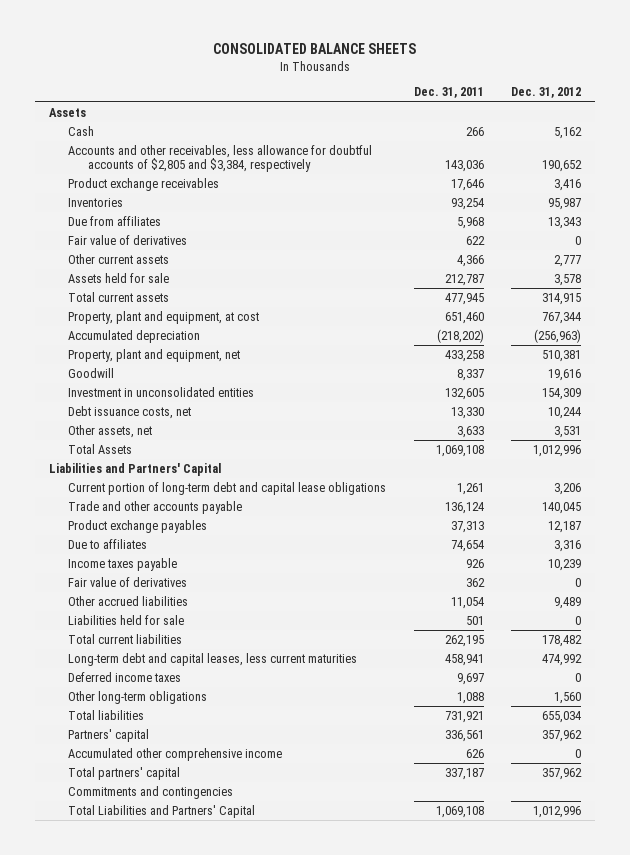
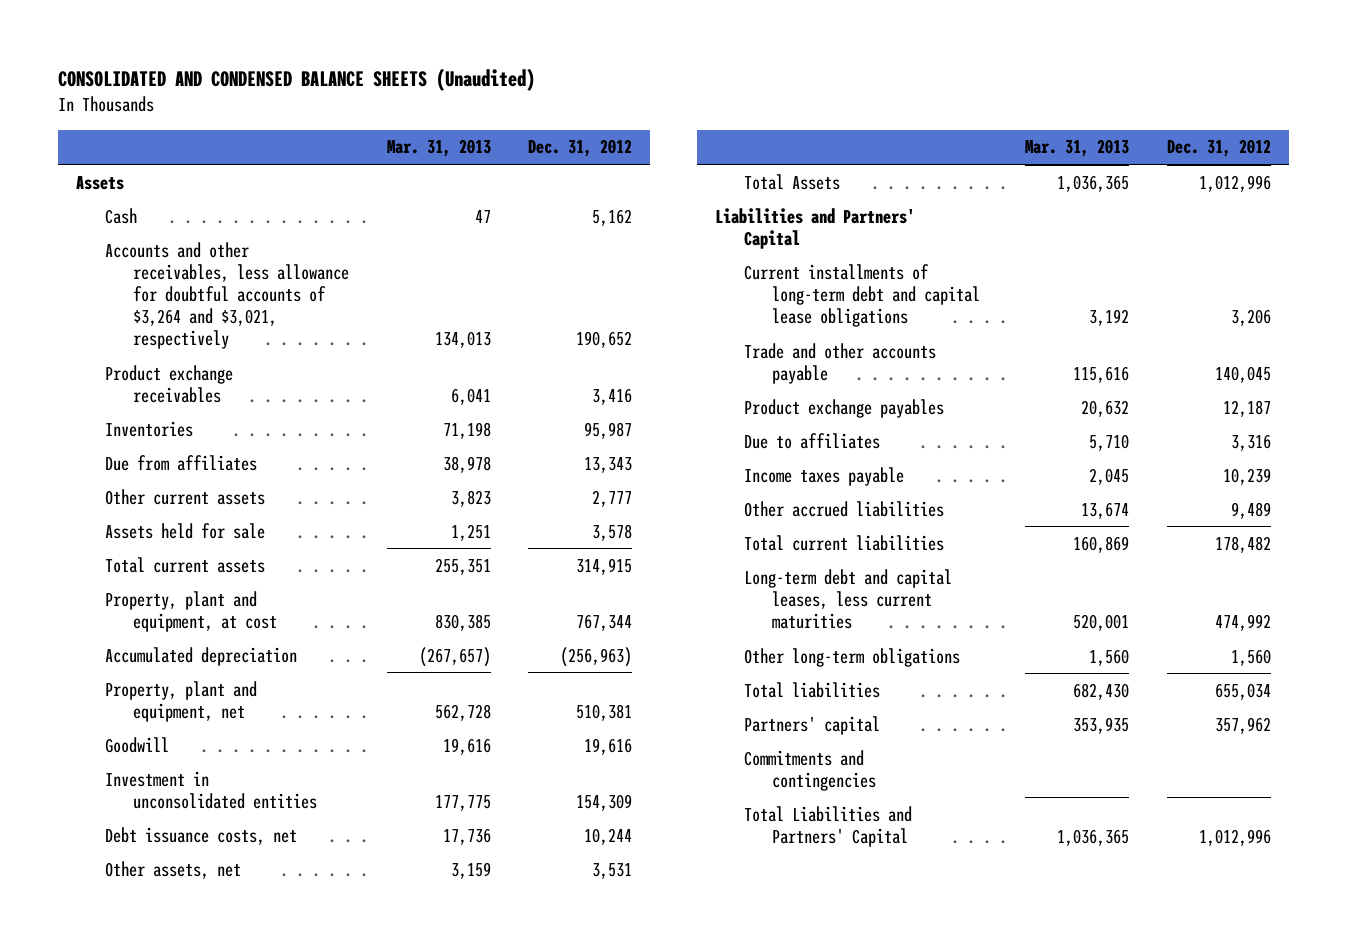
[213,42,417,54] CONSOLIDATED BALANCE SHEETS -> [57,68,535,92] CONSOLIDATED AND CONDENSED BALANCE SHEETS (Unaudited)
[413,87,484,99] Dec. 31, 2011 -> none
none -> [386,139,491,158] Mar. 31, 2013
[68,144,373,173] Accounts and other receivables, less allowance for doubtful accounts of $2,805 and $3,384, respectively -> [104,241,350,349] Accounts and other receivables, less allowance for doubtful accounts of $3,264 and $3,021, respectively
[68,234,188,245] Fair value of derivatives -> none
[68,481,387,495] Current portion of long-term debt and capital lease obligations -> [743,263,981,327] Current installments of long-term debt and capital lease obligations
[68,576,188,587] Fair value of derivatives -> none
[68,614,185,625] Liabilities held for sale -> none
[68,671,182,682] Deferred income taxes -> none
[68,747,283,761] Accumulated other comprehensive income -> none
[68,766,181,780] Total partners' capital -> none

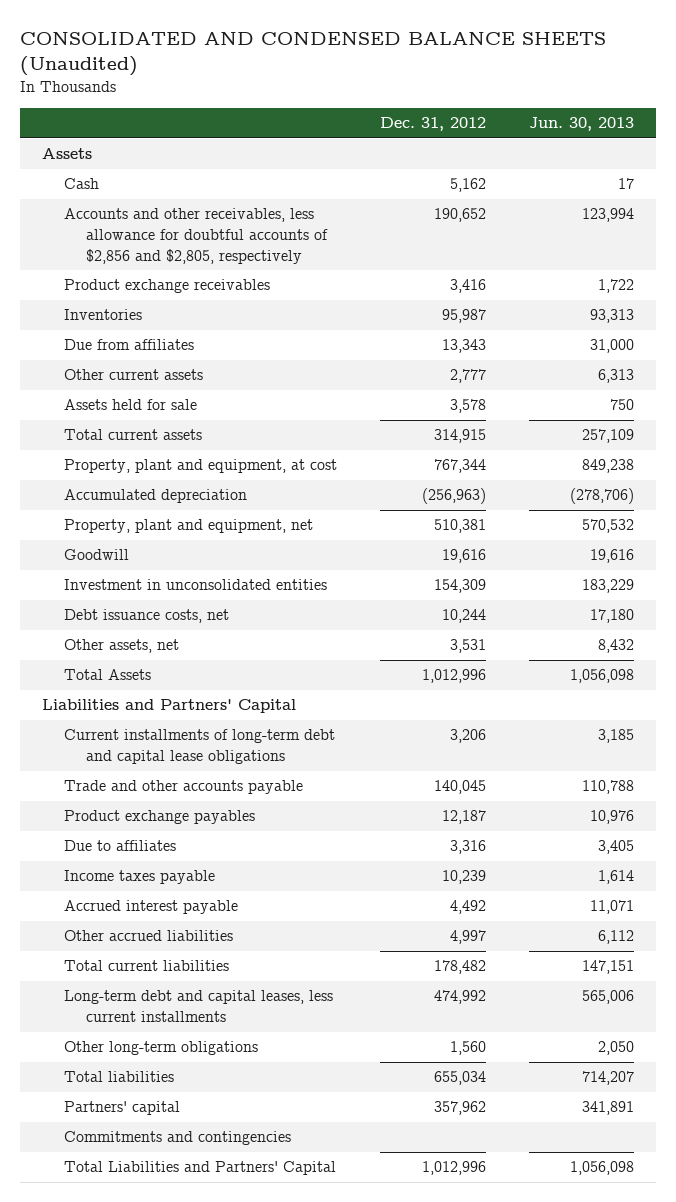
[386,139,491,158] Mar. 31, 2013 -> none
none -> [529,117,635,132] Jun. 30, 2013
[104,241,350,349] Accounts and other receivables, less allowance for doubtful accounts of $3,264 and $3,021, respectively -> [63,208,329,264] Accounts and other receivables, less allowance for doubtful accounts of $2,856 and $2,805, respectively
none -> [63,900,238,915] Accrued interest payable
[1230,501,1271,519] 9,489 -> [450,930,487,945] 4,997
[743,568,952,629] Long-term debt and capital leases, less current maturities -> [63,990,333,1023] Long-term debt and capital leases, less current installments

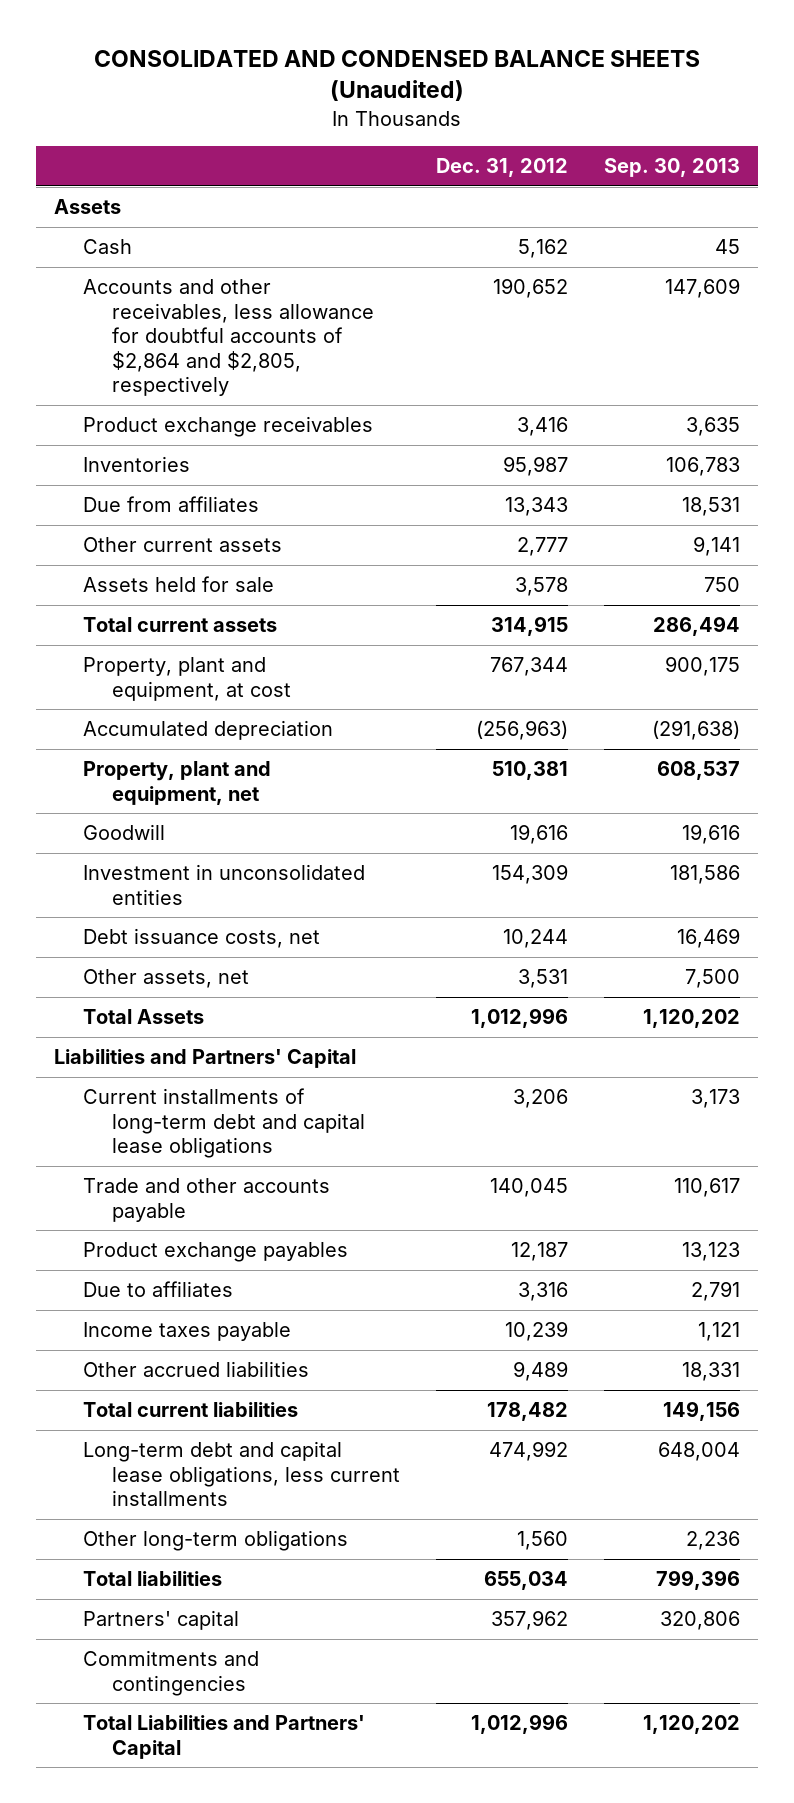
[529,117,635,132] Jun. 30, 2013 -> none
none -> [604,158,741,178] Sep. 30, 2013
[63,208,329,264] Accounts and other receivables, less allowance for doubtful accounts of $2,856 and $2,805, respectively -> [82,279,374,397] Accounts and other receivables, less allowance for doubtful accounts of $2,864 and $2,805, respectively
[63,900,238,915] Accrued interest payable -> none
[450,930,487,945] 4,997 -> [512,1361,568,1382] 9,489
[63,990,333,1023] Long-term debt and capital leases, less current installments -> [82,1441,400,1507] Long-term debt and capital lease obligations, less current installments

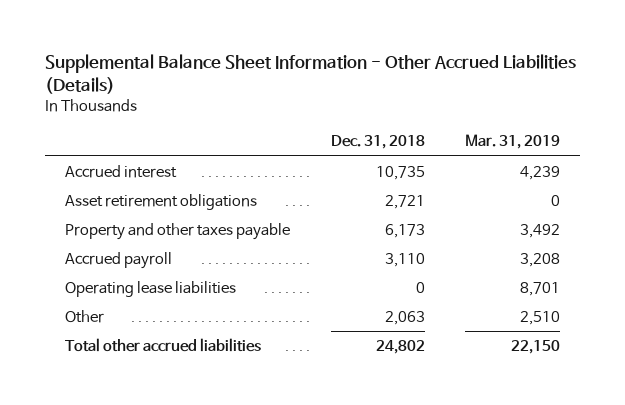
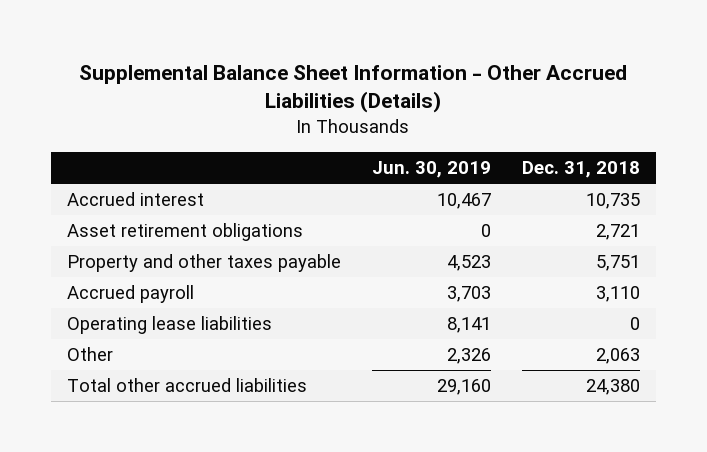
[464,134,560,150] Mar. 31, 2019 -> none
none -> [371,160,491,178] Jun. 30, 2019
[384,224,425,239] 6,173 -> [596,255,641,272] 5,751
[375,340,425,355] 24,802 -> [586,379,641,396] 24,380

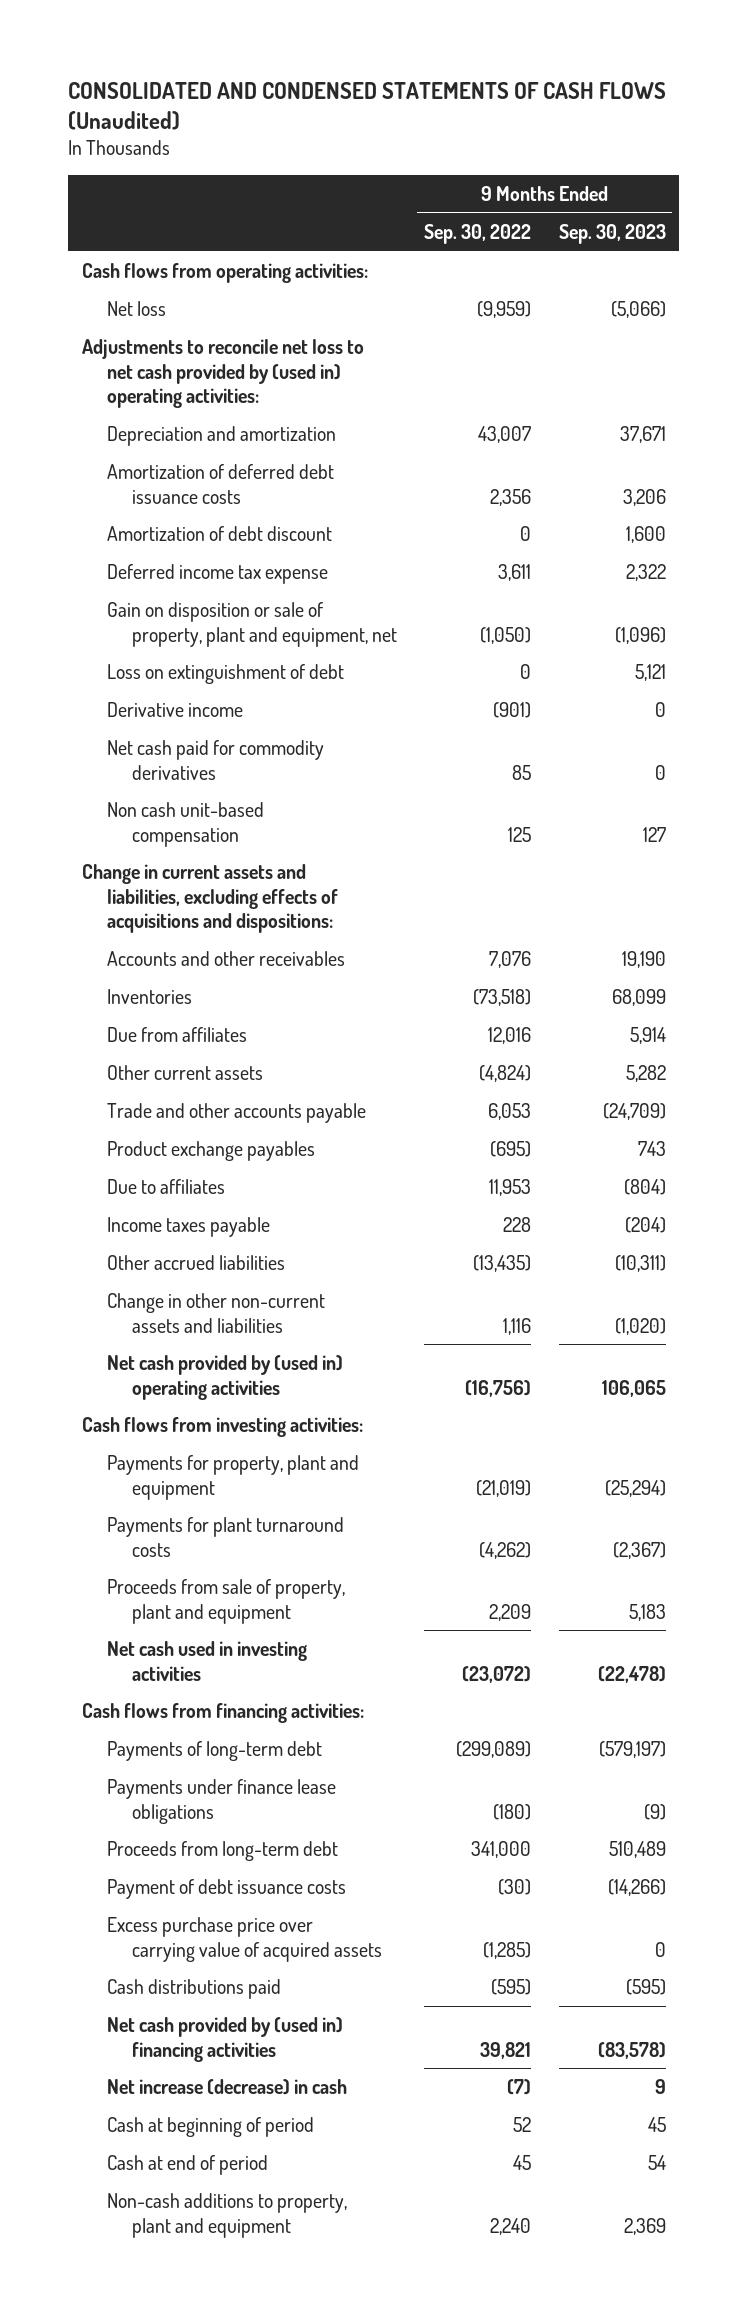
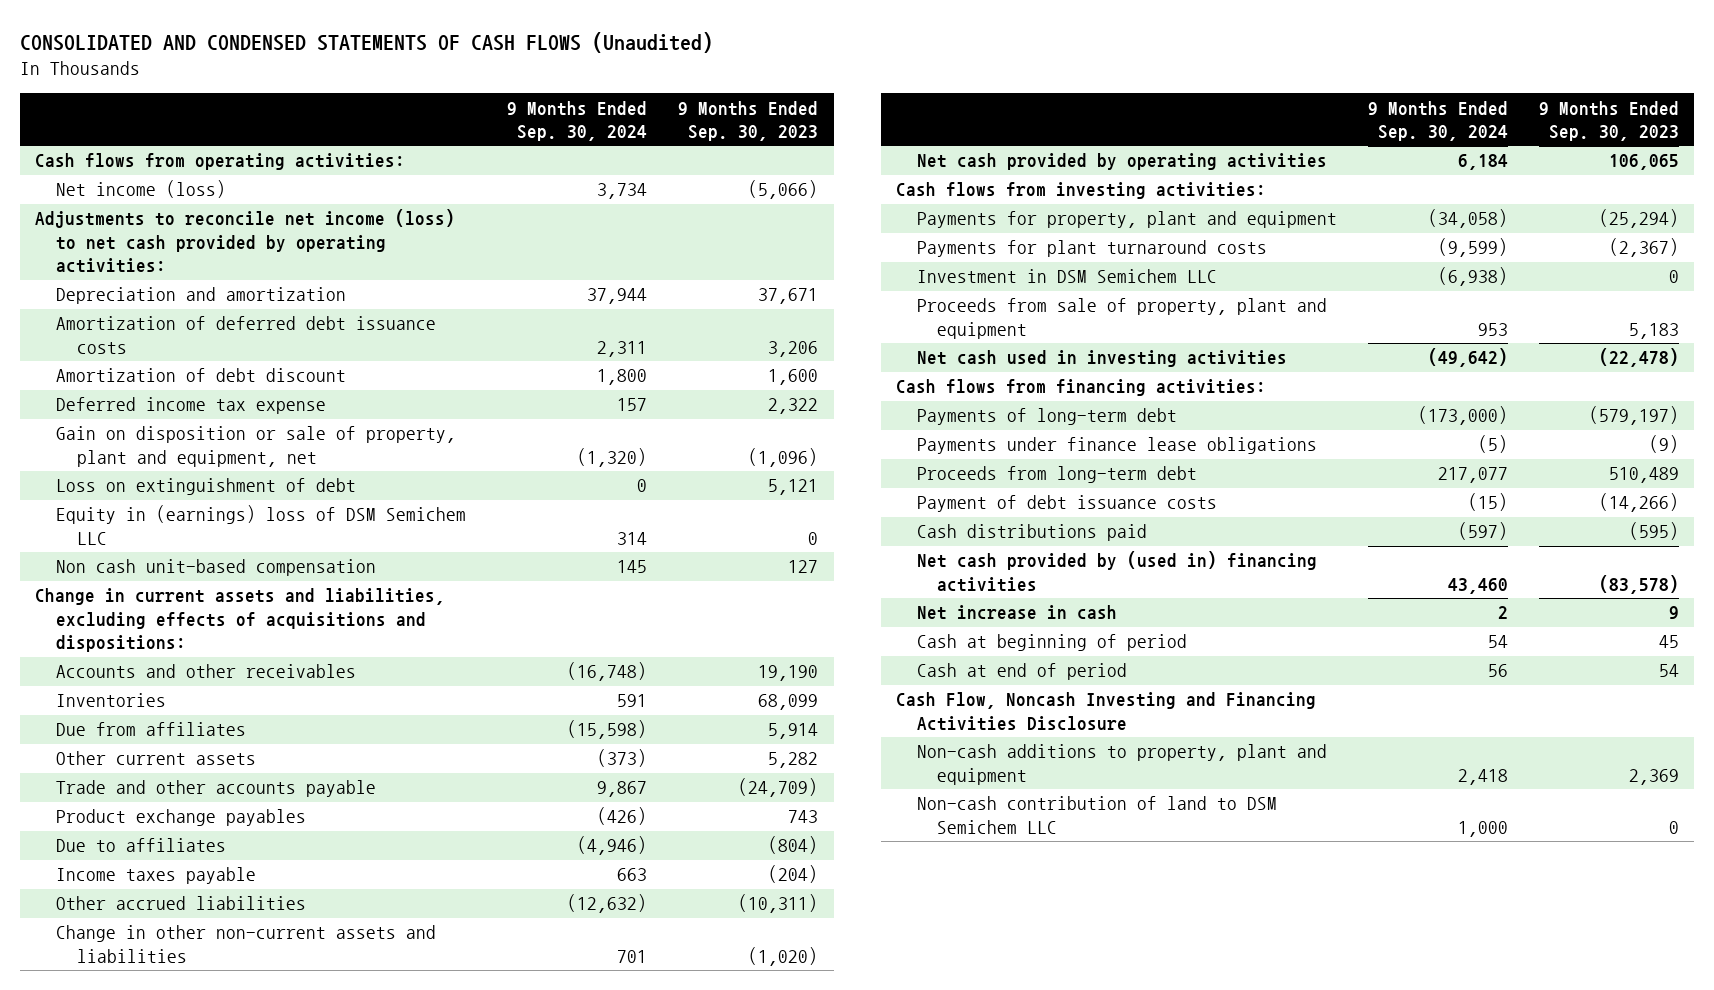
[424,224,532,245] Sep. 30, 2022 -> none
none -> [507,100,648,141] 9 Months Ended Sep. 30, 2024
[106,301,166,317] Net loss -> [56,180,227,199] Net income (loss)
[81,339,364,409] Adjustments to reconcile net loss to net cash provided by (used in) operating activities: -> [35,209,456,274] Adjustments to reconcile net income (loss) to net cash provided by operating activities:
[106,702,243,718] Derivative income -> none
[106,740,324,780] Net cash paid for commodity derivatives -> none
none -> [56,505,467,545] Equity in (earnings) loss of DSM Semichem LLC
[106,1355,343,1400] Net cash provided by (used in) operating activities -> [916,153,1327,171] Net cash provided by operating activities
none -> [916,269,1217,284] Investment in DSM Semichem LLC
[106,1917,382,1962] Excess purchase price over carrying value of acquired assets -> none
[106,2079,347,2096] Net increase (decrease) in cash -> [916,605,1117,621] Net increase in cash
none -> [896,692,1317,731] Cash Flow, Noncash Investing and Financing Activities Disclosure
none -> [916,796,1277,834] Non-cash contribution of land to DSM Semichem LLC

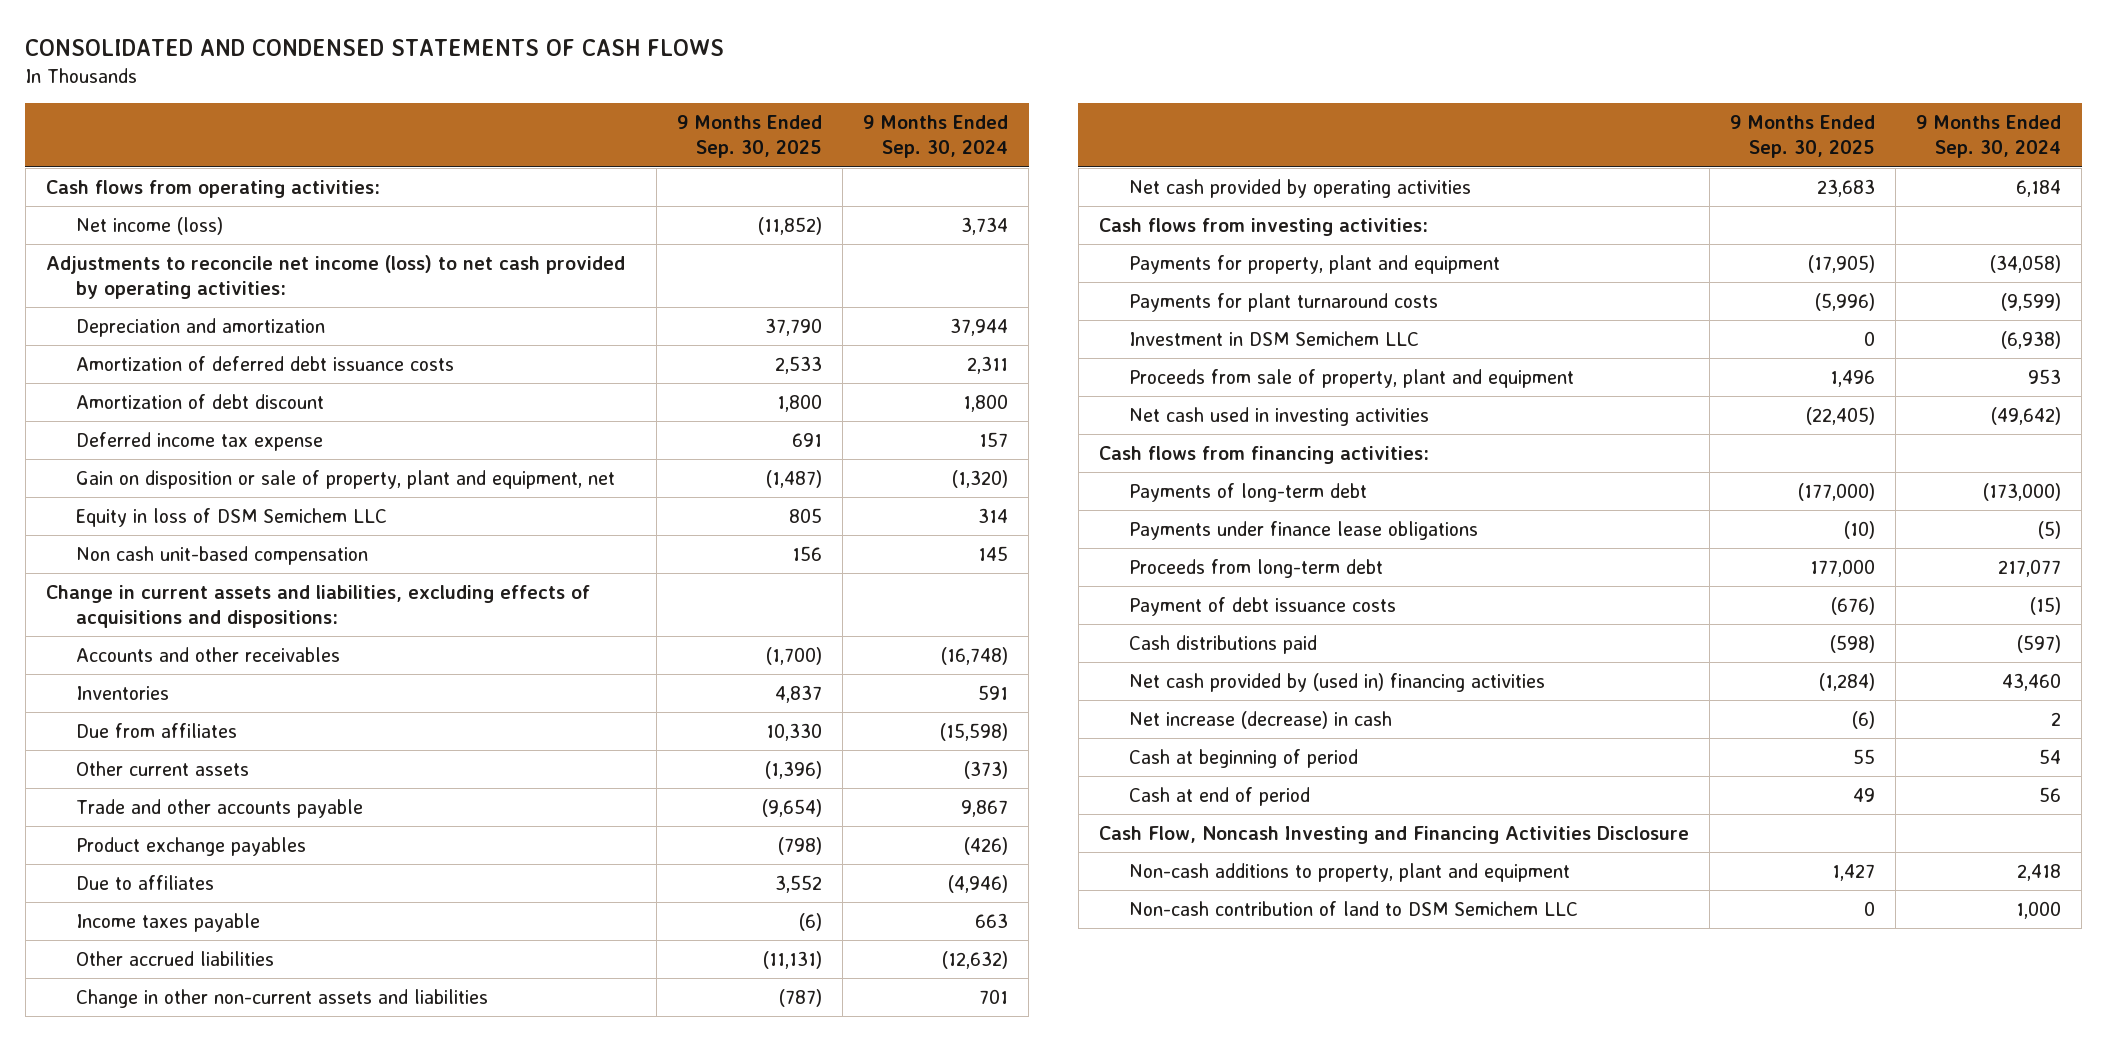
[19,32,713,54] CONSOLIDATED AND CONDENSED STATEMENTS OF CASH FLOWS (Unaudited) -> [25,39,725,57] CONSOLIDATED AND CONDENSED STATEMENTS OF CASH FLOWS
[678,100,819,141] 9 Months Ended Sep. 30, 2023 -> none
none -> [677,114,823,159] 9 Months Ended Sep. 30, 2025
[56,478,357,496] Loss on extinguishment of debt -> none
[56,505,467,545] Equity in (earnings) loss of DSM Semichem LLC -> [76,507,388,527] Equity in loss of DSM Semichem LLC
[916,605,1117,621] Net increase in cash -> [1129,710,1393,729] Net increase (decrease) in cash

